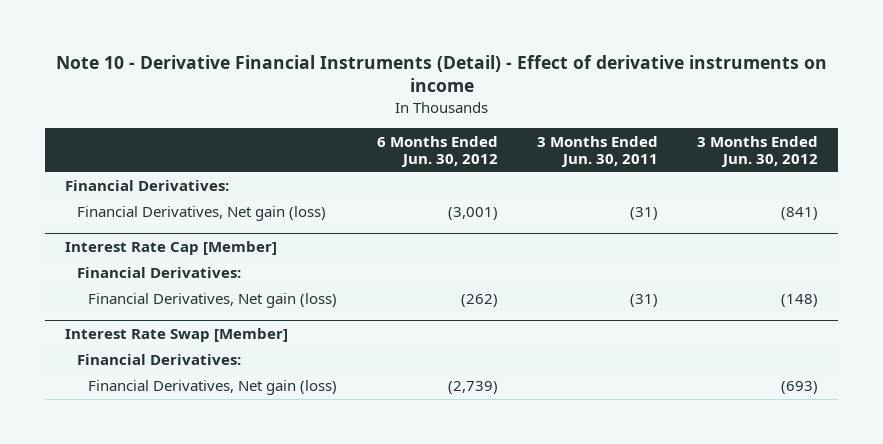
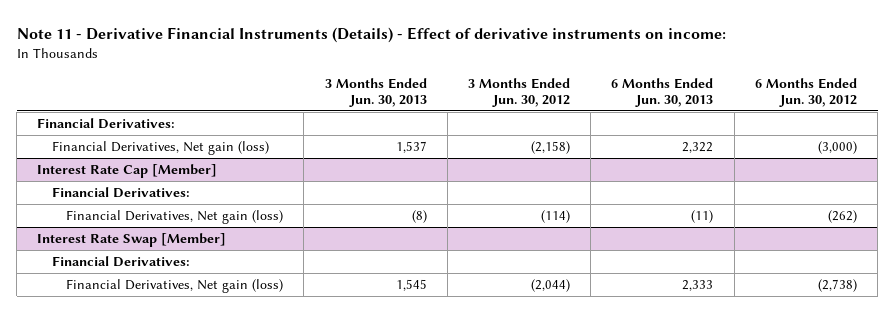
[55,54,827,93] Note 10 - Derivative Financial Instruments (Detail) - Effect of derivative instruments on income -> [16,26,726,43] Note 11 - Derivative Financial Instruments (Details) - Effect of derivative instruments on income:
[537,135,659,168] 3 Months Ended Jun. 30, 2011 -> none
none -> [324,77,427,107] 3 Months Ended Jun. 30, 2013
none -> [611,77,714,107] 6 Months Ended Jun. 30, 2013
[447,207,498,221] (3,001) -> [817,140,857,154] (3,000)
[781,207,819,221] (841) -> [530,140,570,154] (2,158)
[781,294,819,308] (148) -> [540,209,570,223] (114)
[447,381,498,395] (2,739) -> [817,278,857,292] (2,738)
[781,381,819,395] (693) -> [530,278,570,292] (2,044)

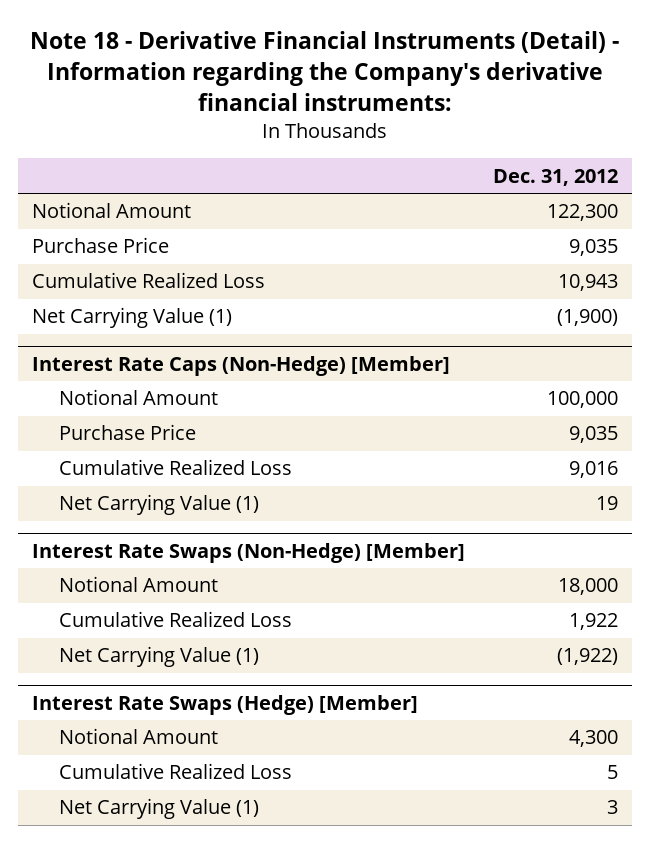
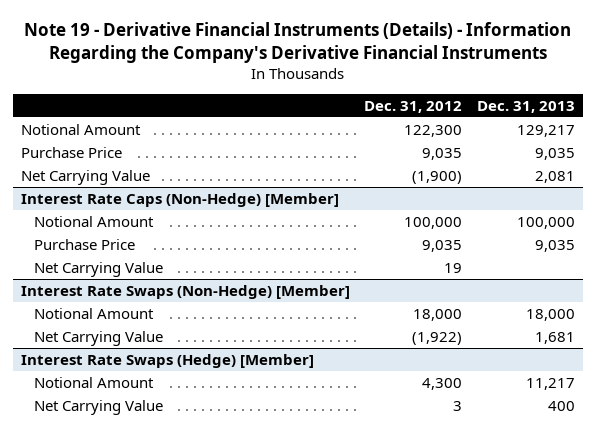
[30,31,620,112] Note 18 - Derivative Financial Instruments (Detail) - Information regarding the Company's derivative financial instruments: -> [23,22,571,64] Note 19 - Derivative Financial Instruments (Details) - Information Regarding the Company's Derivative Financial Instruments
none -> [477,100,576,113] Dec. 31, 2013
[32,272,266,289] Cumulative Realized Loss -> none
[32,307,233,329] Net Carrying Value (1) -> [20,169,150,185] Net Carrying Value
[59,459,293,476] Cumulative Realized Loss -> none
[59,494,260,516] Net Carrying Value (1) -> [34,261,164,277] Net Carrying Value
[59,611,293,628] Cumulative Realized Loss -> none
[59,646,260,668] Net Carrying Value (1) -> [34,330,164,346] Net Carrying Value
[59,763,293,780] Cumulative Realized Loss -> none
[59,798,260,820] Net Carrying Value (1) -> [34,399,164,415] Net Carrying Value

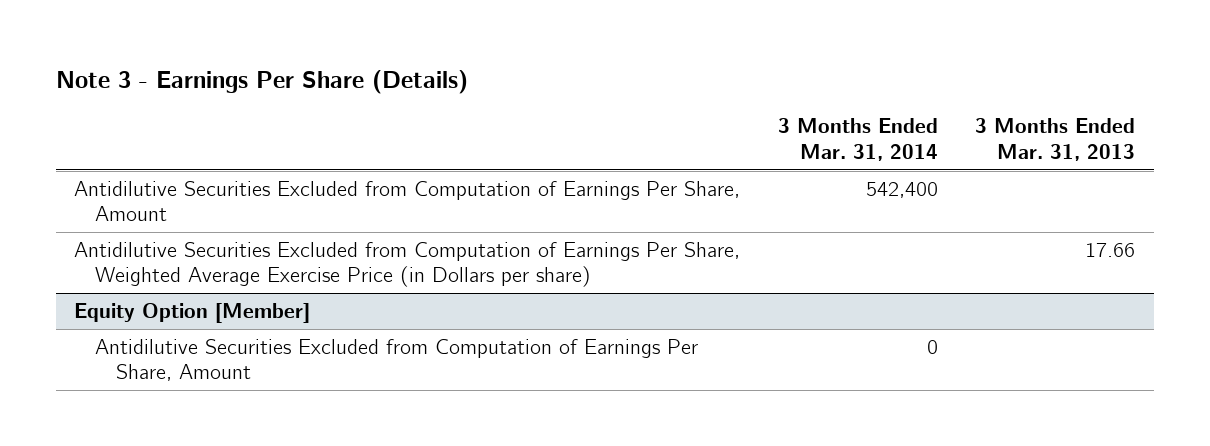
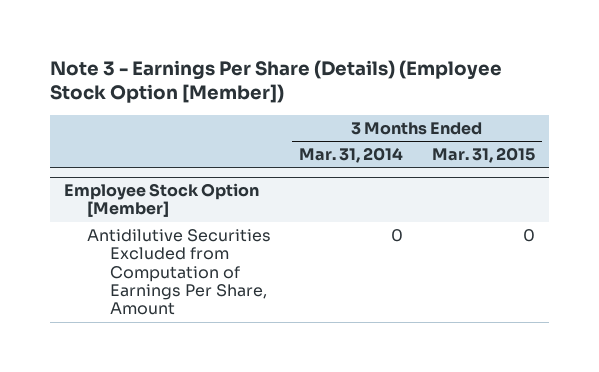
[55,69,468,94] Note 3 - Earnings Per Share (Details) -> [49,59,502,104] Note 3 - Earnings Per Share (Details) (Employee Stock Option [Member])
[975,118,1136,161] 3 Months Ended Mar. 31, 2013 -> none
none -> [431,147,535,164] Mar. 31, 2015
[74,180,741,222] Antidilutive Securities Excluded from Computation of Earnings Per Share, Amount -> none
[74,241,741,288] Antidilutive Securities Excluded from Computation of Earnings Per Share, Weighted Average Exercise Price (in Dollars per share) -> none
[74,302,311,323] Equity Option [Member] -> none
none -> [64,183,260,218] Employee Stock Option [Member]

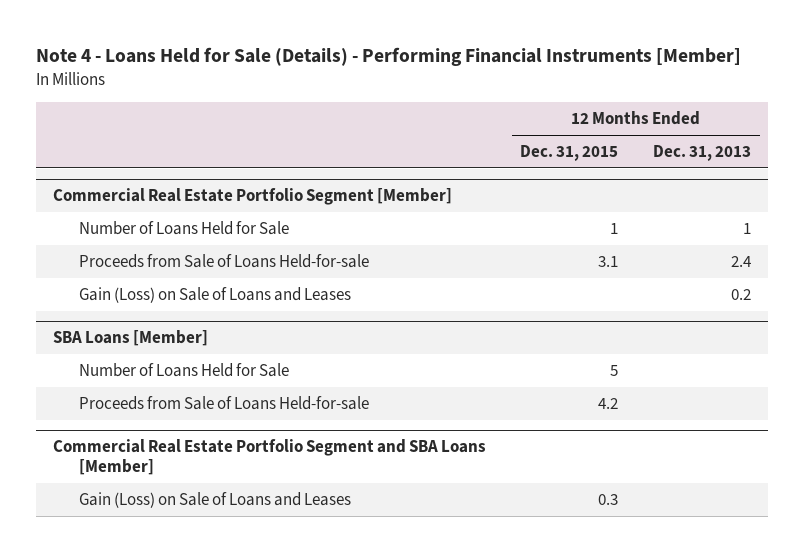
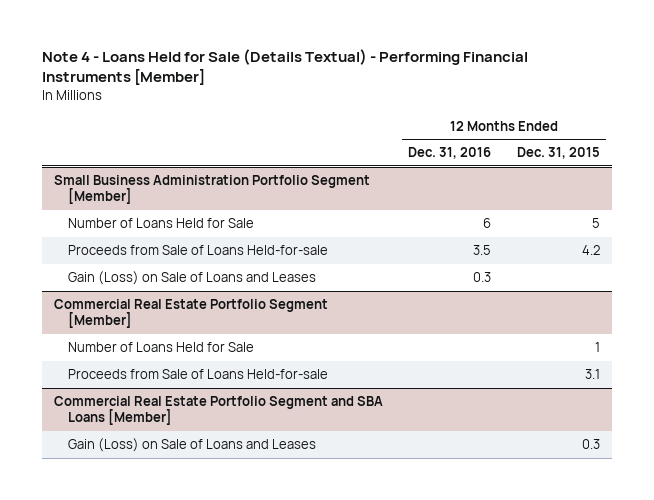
[35,47,741,67] Note 4 - Loans Held for Sale (Details) - Performing Financial Instruments [Member] -> [41,49,528,86] Note 4 - Loans Held for Sale (Details Textual) - Performing Financial Instruments [Member]
[653,145,752,162] Dec. 31, 2013 -> none
none -> [408,147,492,160] Dec. 31, 2016
none -> [54,175,371,205] Small Business Administration Portfolio Segment [Member]
none -> [68,218,255,229] Number of Loans Held for Sale
none -> [68,245,329,256] Proceeds from Sale of Loans Held-for-sale
none -> [68,271,317,286] Gain (Loss) on Sale of Loans and Leases
[79,287,352,304] Gain (Loss) on Sale of Loans and Leases -> none
[52,330,208,347] SBA Loans [Member] -> none
[79,363,290,378] Number of Loans Held for Sale -> none
[79,396,370,411] Proceeds from Sale of Loans Held-for-sale -> none

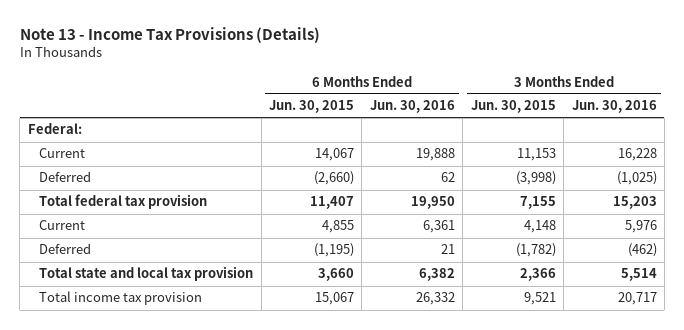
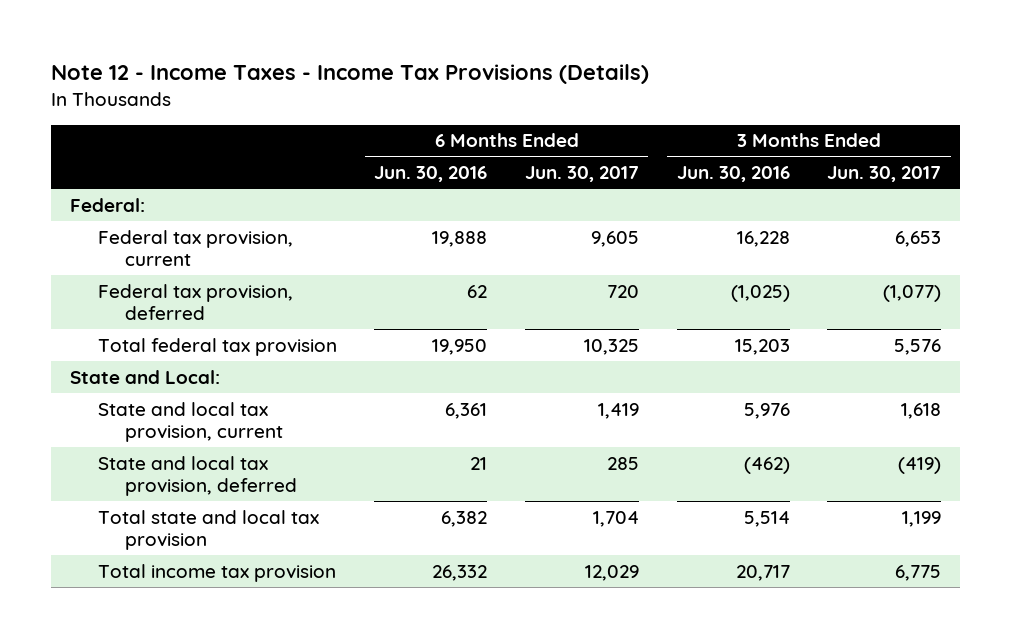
[19,26,320,43] Note 13 - Income Tax Provisions (Details) -> [51,64,650,85] Note 12 - Income Taxes - Income Tax Provisions (Details)
[269,100,355,114] Jun. 30, 2015 -> none
[470,100,556,114] Jun. 30, 2015 -> none
none -> [524,166,639,183] Jun. 30, 2017
none -> [827,166,942,183] Jun. 30, 2017
[39,148,86,159] Current -> [97,229,293,266] Federal tax provision, current
[39,171,92,183] Deferred -> [97,283,293,320] Federal tax provision, deferred
none -> [69,369,220,384] State and Local:
[39,220,86,231] Current -> [97,401,284,442] State and local tax provision, current
[39,243,92,255] Deferred -> [97,455,298,496] State and local tax provision, deferred

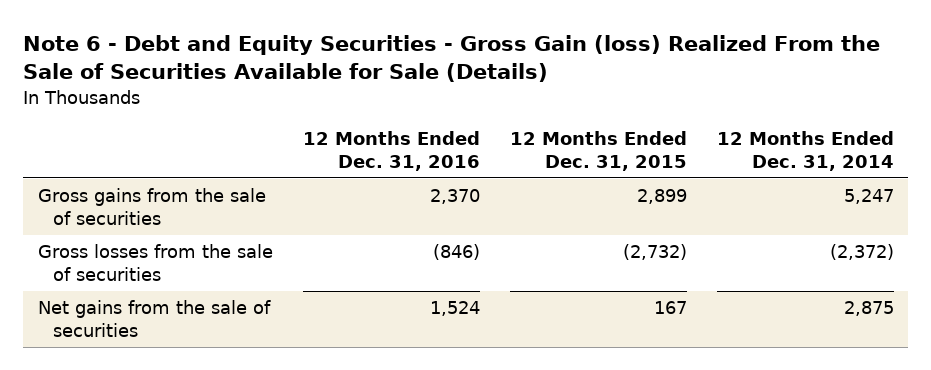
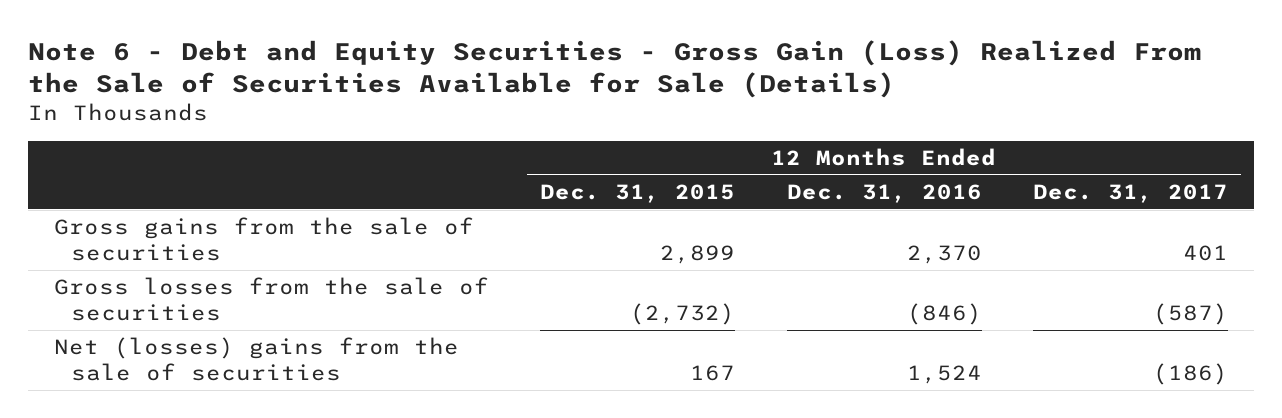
[22,35,880,83] Note 6 - Debt and Equity Securities - Gross Gain (loss) Realized From the Sale of Securities Available for Sale (Details) -> [27,39,1201,99] Note 6 - Debt and Equity Securities - Gross Gain (Loss) Realized From the Sale of Securities Available for Sale (Details)
[716,131,894,171] 12 Months Ended Dec. 31, 2014 -> none
none -> [1033,184,1229,204] Dec. 31, 2017
[37,300,271,337] Net gains from the sale of securities -> [53,337,459,382] Net (losses) gains from the sale of securities

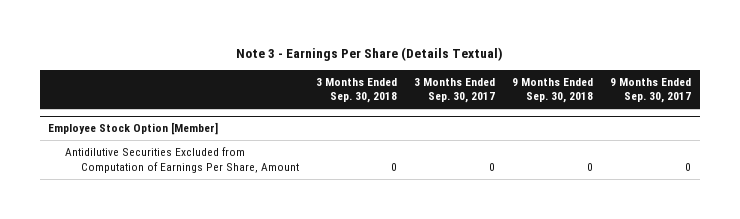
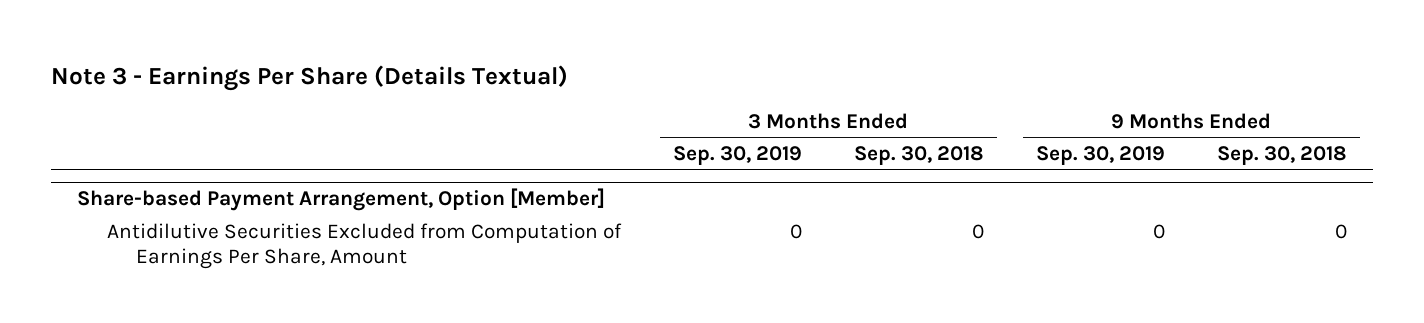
[413,77,495,104] 3 Months Ended Sep. 30, 2017 -> none
[610,77,692,104] 9 Months Ended Sep. 30, 2017 -> none
none -> [672,146,802,166] Sep. 30, 2019
none -> [1035,146,1165,166] Sep. 30, 2019
[48,122,219,136] Employee Stock Option [Member] -> [76,188,605,212] Share-based Payment Arrangement, Option [Member]

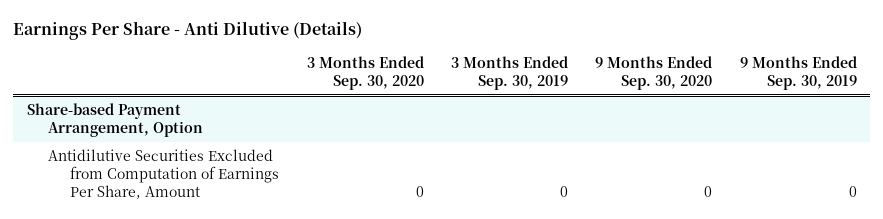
[50,64,568,91] Note 3 - Earnings Per Share (Details Textual) -> [12,20,362,40] Earnings Per Share - Anti Dilutive (Details)
[853,146,984,166] Sep. 30, 2018 -> none
[1216,146,1347,166] Sep. 30, 2018 -> none
none -> [306,55,424,90] 3 Months Ended Sep. 30, 2020
none -> [595,55,713,90] 9 Months Ended Sep. 30, 2020
[76,188,605,212] Share-based Payment Arrangement, Option [Member] -> [26,103,204,138] Share-based Payment Arrangement, Option

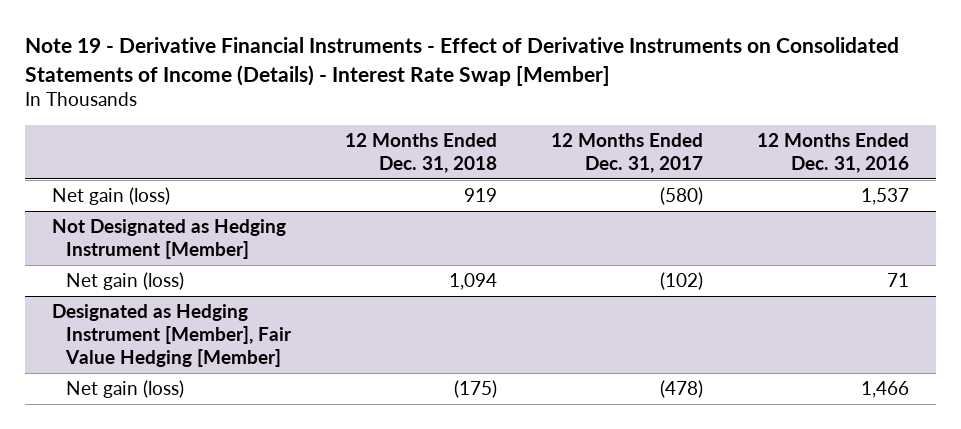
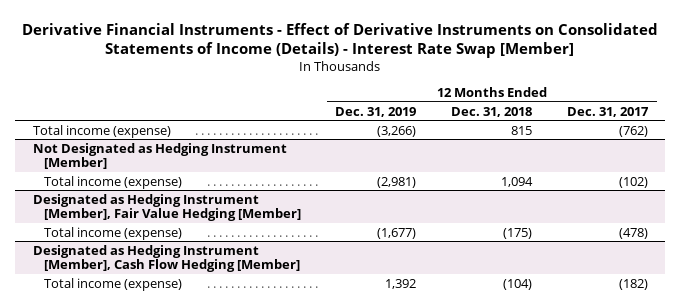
[24,37,899,86] Note 19 - Derivative Financial Instruments - Effect of Derivative Instruments on Consolidated Statements of Income (Details) - Interest Rate Swap [Member] -> [22,22,659,59] Derivative Financial Instruments - Effect of Derivative Instruments on Consolidated Statements of Income (Details) - Interest Rate Swap [Member]
[757,132,910,173] 12 Months Ended Dec. 31, 2016 -> none
none -> [335,106,417,117] Dec. 31, 2019
[51,187,170,206] Net gain (loss) -> none
none -> [32,124,171,138] Total income (expense)
[66,272,185,291] Net gain (loss) -> [43,175,182,189] Total income (expense)
[66,380,185,399] Net gain (loss) -> [43,226,182,240] Total income (expense)
none -> [32,244,300,273] Designated as Hedging Instrument [Member], Cash Flow Hedging [Member]
none -> [43,277,182,291] Total income (expense)

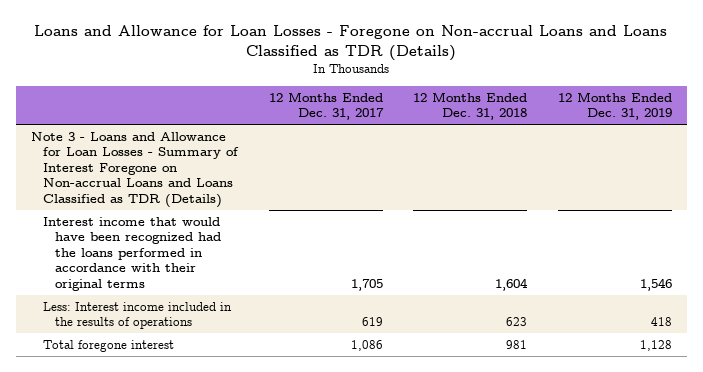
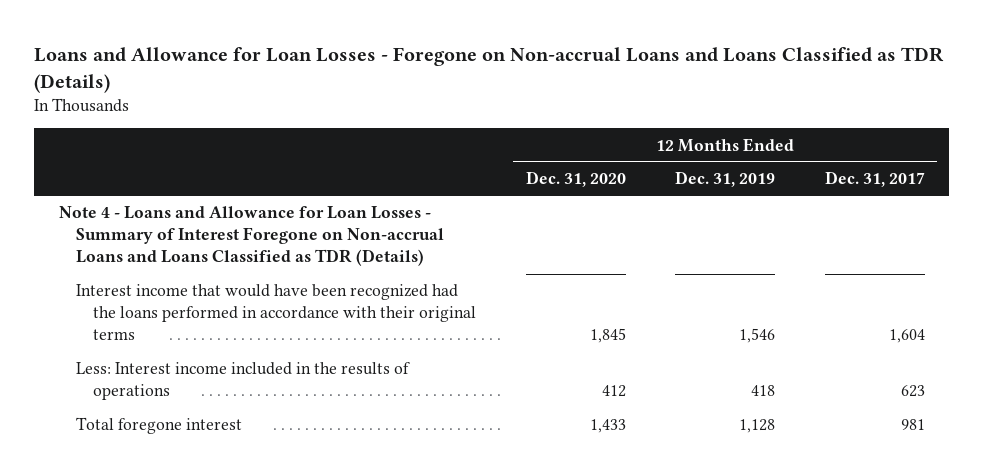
[413,91,528,121] 12 Months Ended Dec. 31, 2018 -> none
none -> [525,171,626,188] Dec. 31, 2020
[31,131,240,208] Note 3 - Loans and Allowance for Loan Losses - Summary of Interest Foregone on Non-accrual Loans and Loans Classified as TDR (Details) -> [58,206,444,267] Note 4 - Loans and Allowance for Loan Losses - Summary of Interest Foregone on Non-accrual Loans and Loans Classified as TDR (Details)
[350,278,383,291] 1,705 -> [888,329,925,344] 1,604
[361,317,383,327] 619 -> [900,385,925,398] 623
[350,339,383,351] 1,086 -> [900,419,925,431] 981

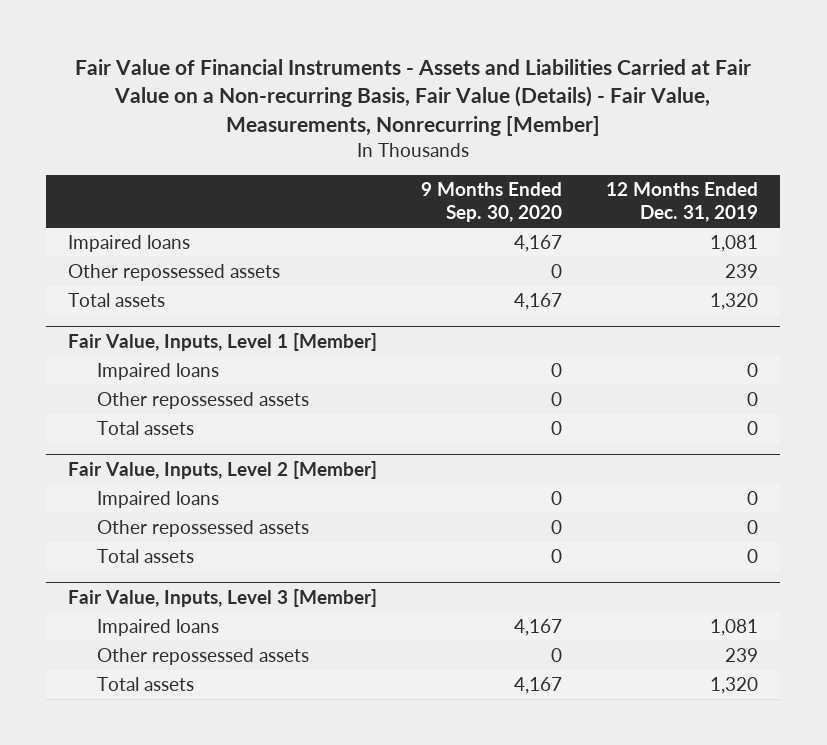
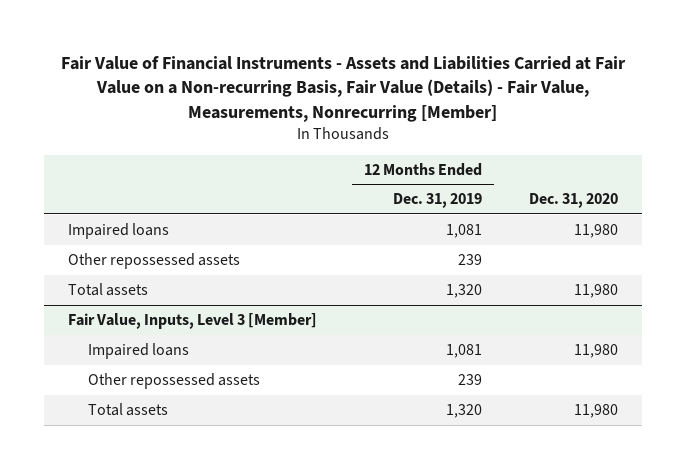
[421,182,563,223] 9 Months Ended Sep. 30, 2020 -> none
none -> [529,193,619,209] Dec. 31, 2020
[68,332,378,351] Fair Value, Inputs, Level 1 [Member] -> none
[96,363,219,381] Impaired loans -> none
[96,392,309,410] Other repossessed assets -> none
[96,421,194,436] Total assets -> none
[68,460,378,479] Fair Value, Inputs, Level 2 [Member] -> none
[96,491,219,509] Impaired loans -> none
[96,520,309,538] Other repossessed assets -> none
[96,549,194,564] Total assets -> none

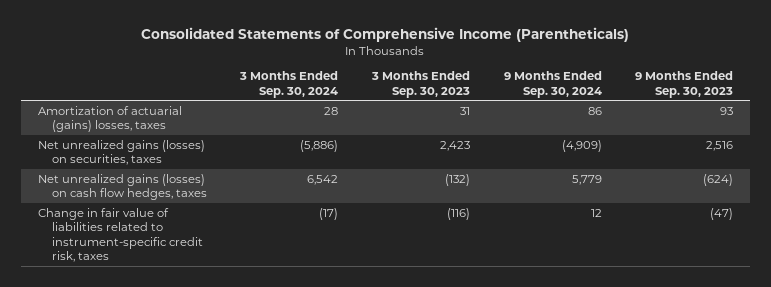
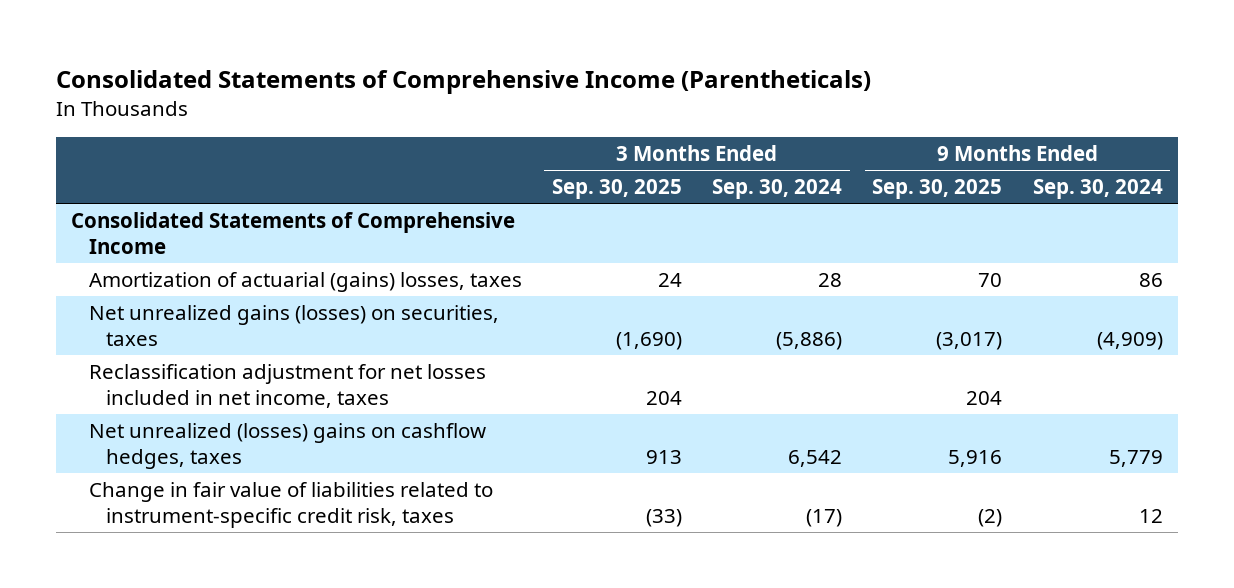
[370,71,470,98] 3 Months Ended Sep. 30, 2023 -> none
[635,71,734,98] 9 Months Ended Sep. 30, 2023 -> none
none -> [551,179,682,200] Sep. 30, 2025
none -> [872,179,1003,200] Sep. 30, 2025
none -> [70,212,515,255] Consolidated Statements of Comprehensive Income
none -> [88,364,486,409] Reclassification adjustment for net losses included in net income, taxes
[37,173,207,201] Net unrealized gains (losses) on cash flow hedges, taxes -> [88,423,486,470] Net unrealized (losses) gains on cashflow hedges, taxes

